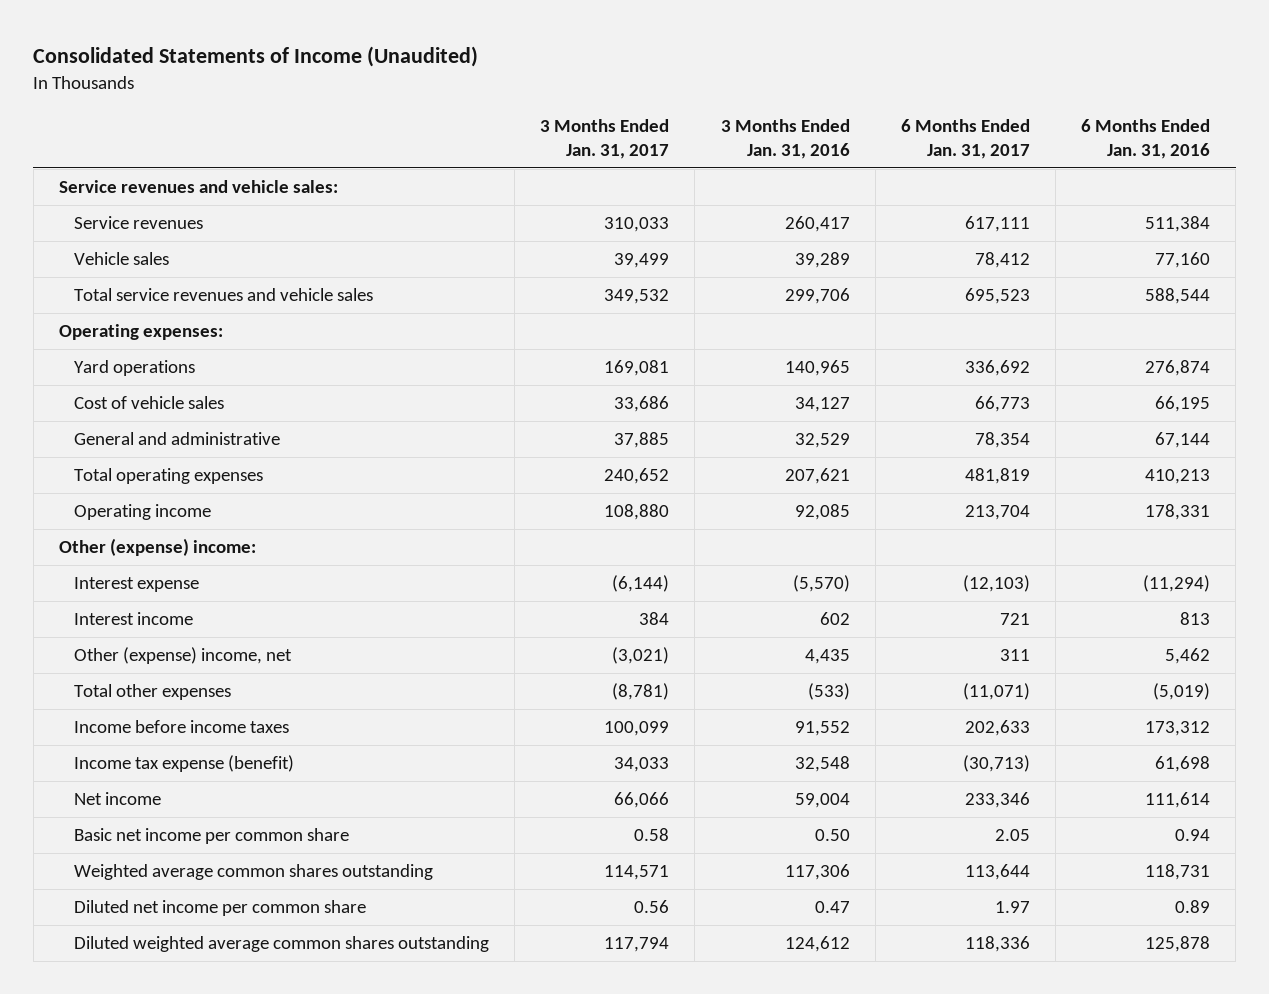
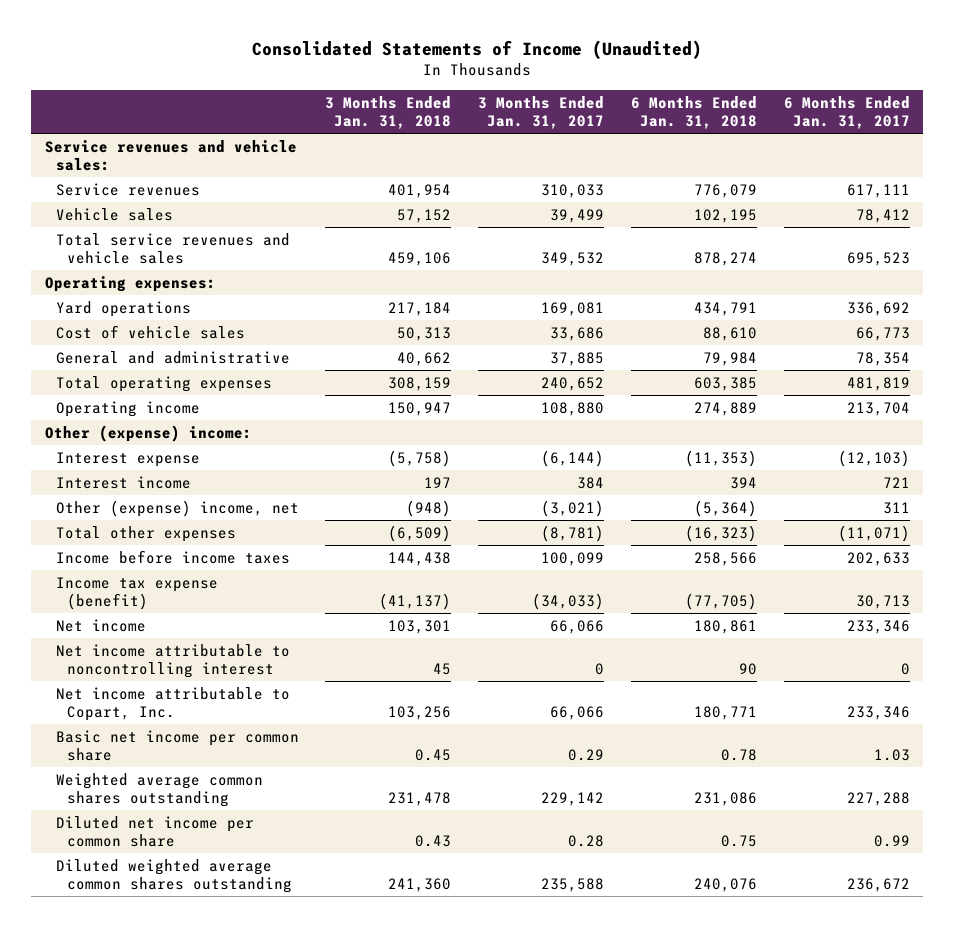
[720,119,850,159] 3 Months Ended Jan. 31, 2016 -> none
[1081,119,1211,159] 6 Months Ended Jan. 31, 2016 -> none
none -> [325,95,452,129] 3 Months Ended Jan. 31, 2018
none -> [630,95,757,129] 6 Months Ended Jan. 31, 2018
[614,757,670,773] 34,033 -> [532,592,605,610] (34,033)
[962,755,1030,773] (30,713) -> [855,594,910,609] 30,713
none -> [55,643,290,678] Net income attributable to noncontrolling interest
none -> [55,686,290,721] Net income attributable to Copart, Inc.
[634,828,670,842] 0.58 -> [568,748,605,761] 0.29
[994,829,1030,842] 2.05 -> [873,748,910,761] 1.03
[604,865,670,881] 114,571 -> [541,791,605,806] 229,142
[964,864,1030,881] 113,644 -> [846,791,910,806] 227,288
[634,900,670,914] 0.56 -> [568,834,605,847] 0.28
[994,901,1030,914] 1.97 -> [873,834,910,847] 0.99
[604,937,670,953] 117,794 -> [541,877,605,892] 235,588
[964,936,1030,953] 118,336 -> [846,877,910,892] 236,672

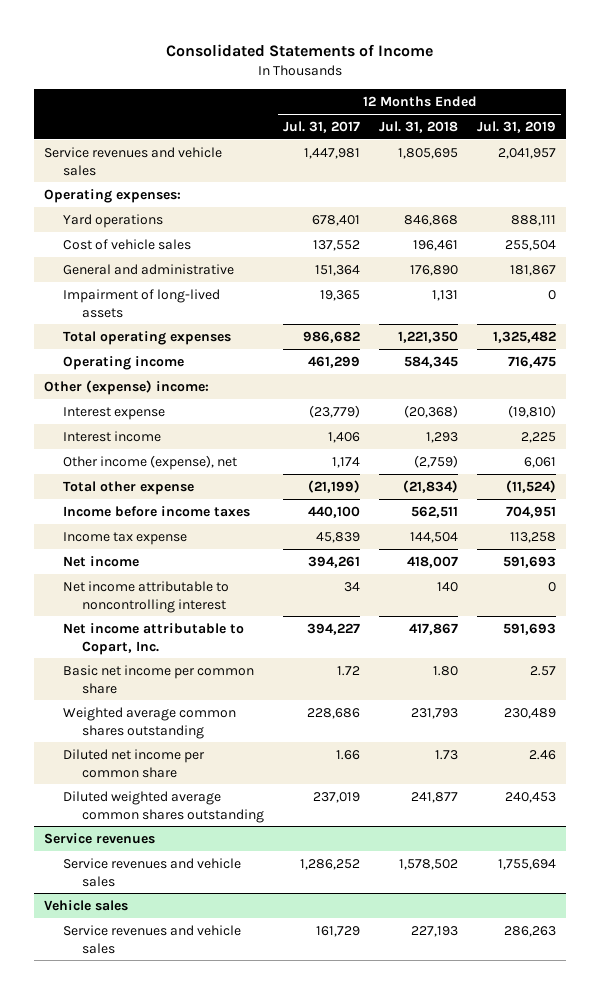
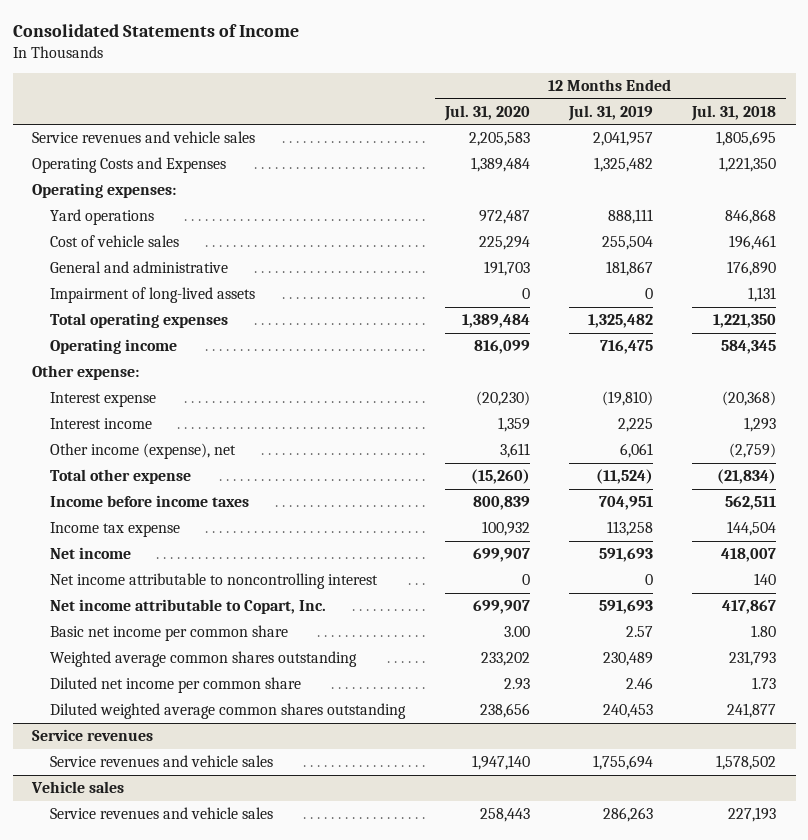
[283,121,361,134] Jul. 31, 2017 -> none
none -> [443,104,530,121] Jul. 31, 2020
none -> [32,157,227,174] Operating Costs and Expenses
[43,379,209,395] Other (expense) income: -> [32,365,140,381] Other expense:

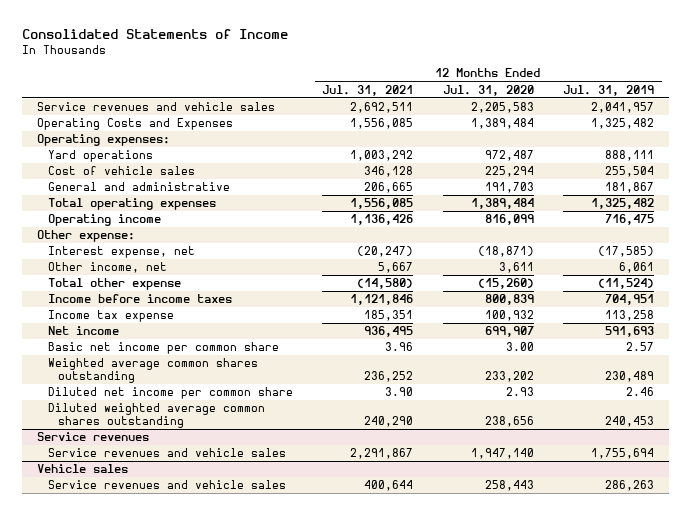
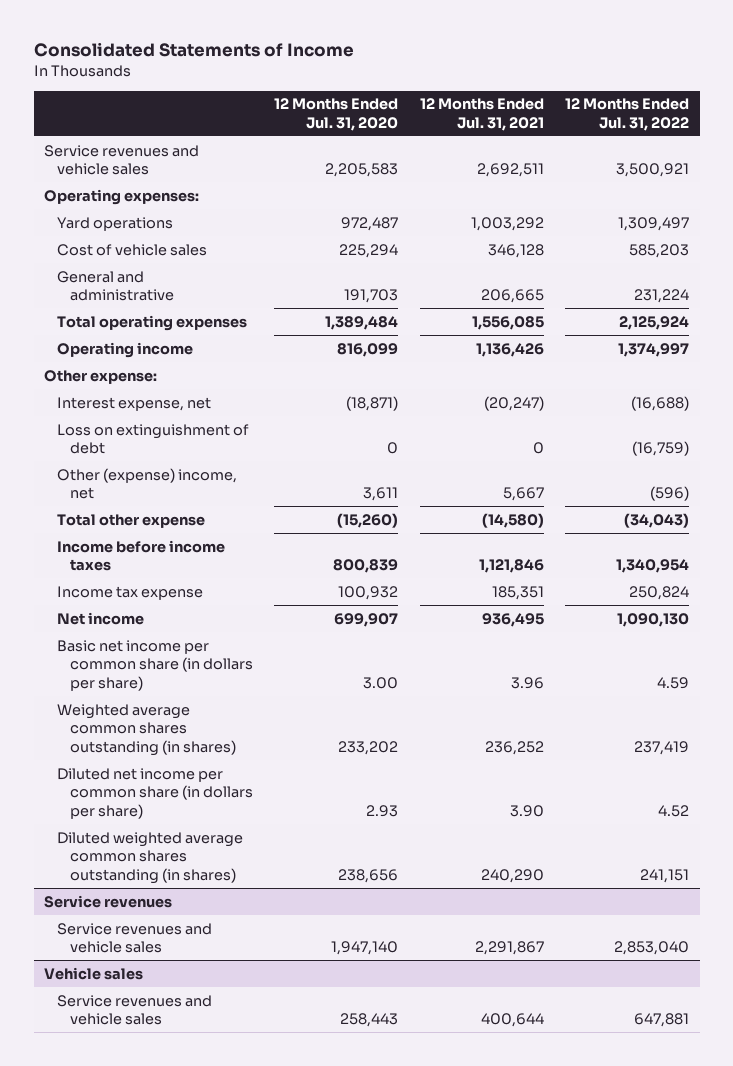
[563,84,655,96] Jul. 31, 2019 -> none
none -> [564,98,689,131] 12 Months Ended Jul. 31, 2022
[37,118,234,131] Operating Costs and Expenses -> none
none -> [57,423,250,455] Loss on extinguishment of debt
[47,262,167,274] Other income, net -> [57,467,238,500] Other (expense) income, net
[47,342,279,355] Basic net income per common share -> [57,639,254,691] Basic net income per common share (in dollars per share)
[47,358,258,383] Weighted average common shares outstanding -> [57,703,237,756] Weighted average common shares outstanding (in shares)
[47,387,293,400] Diluted net income per common share -> [57,767,254,819] Diluted net income per common share (in dollars per share)
[47,403,265,428] Diluted weighted average common shares outstanding -> [57,831,244,884] Diluted weighted average common shares outstanding (in shares)

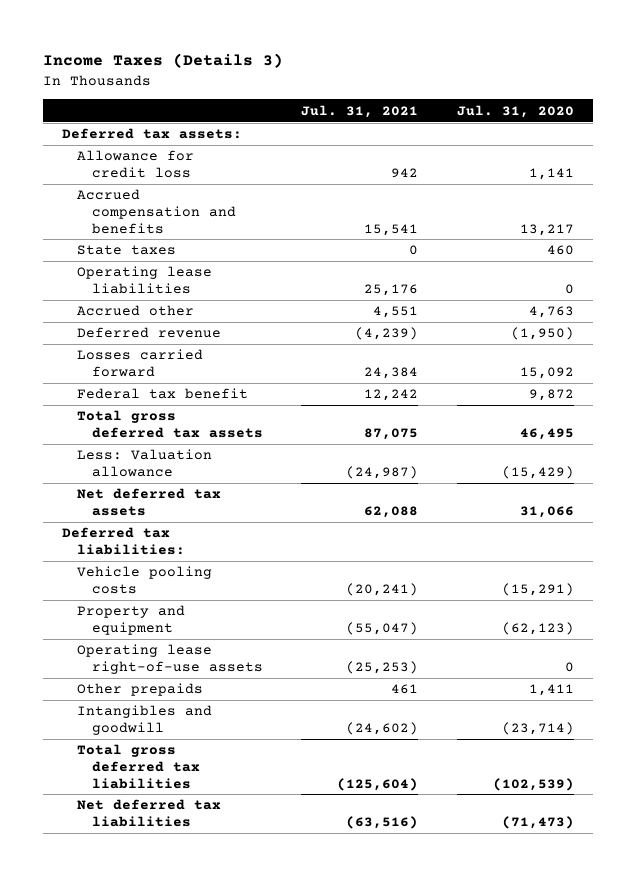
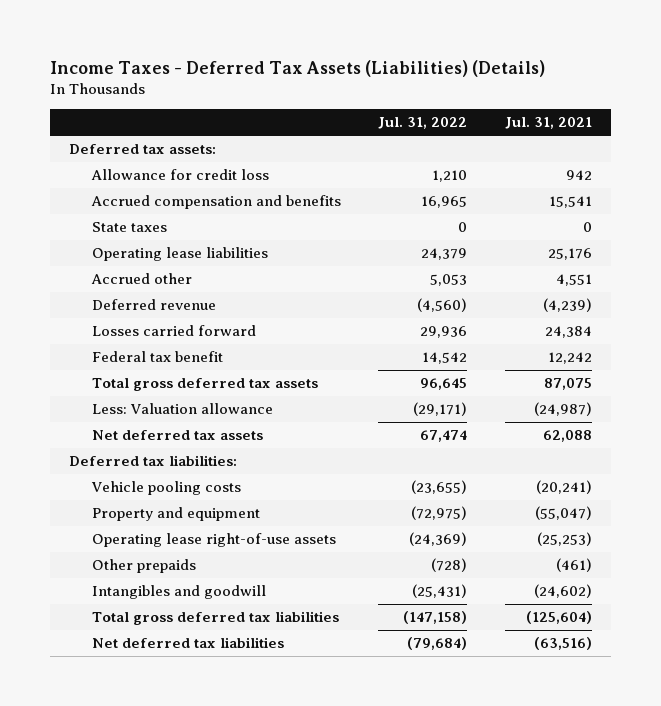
[42,53,283,69] Income Taxes (Details 3) -> [50,59,546,77] Income Taxes - Deferred Tax Assets (Liabilities) (Details)
[456,104,574,118] Jul. 31, 2020 -> none
none -> [378,117,468,130] Jul. 31, 2022
[391,684,419,695] 461 -> [555,558,592,573] (461)

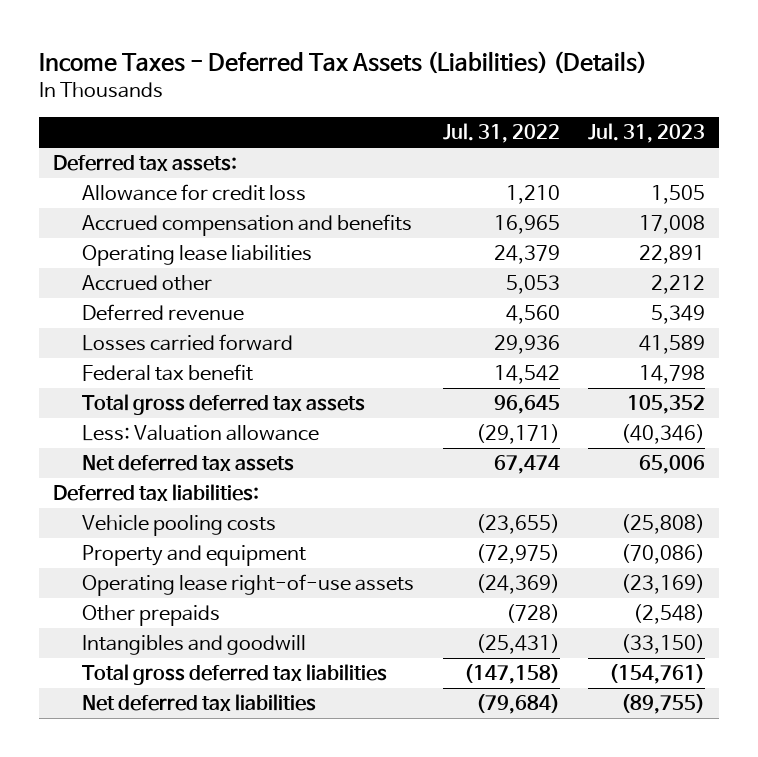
[504,117,592,130] Jul. 31, 2021 -> none
none -> [588,123,706,144] Jul. 31, 2023
[91,222,167,233] State taxes -> none
[417,298,468,313] (4,560) -> [505,305,560,325] 4,560

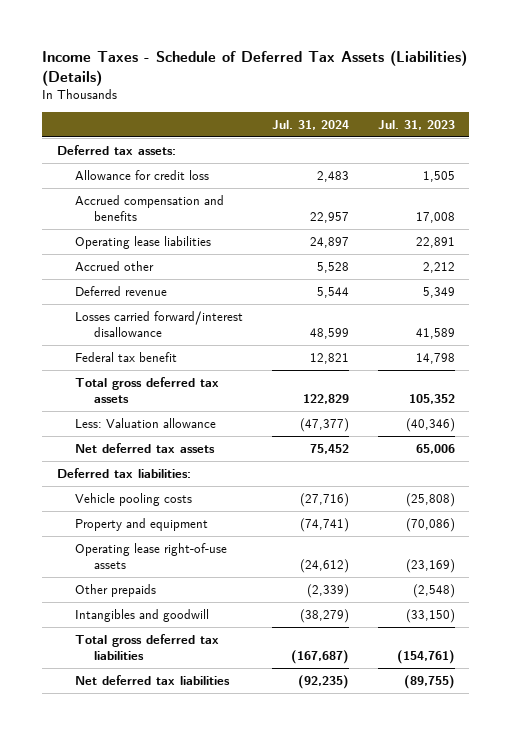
[38,50,647,74] Income Taxes - Deferred Tax Assets (Liabilities) (Details) -> [42,49,468,86] Income Taxes - Schedule of Deferred Tax Assets (Liabilities) (Details)
[442,123,560,144] Jul. 31, 2022 -> none
none -> [271,119,349,130] Jul. 31, 2024
[82,334,294,352] Losses carried forward -> [75,311,244,337] Losses carried forward/interest disallowance

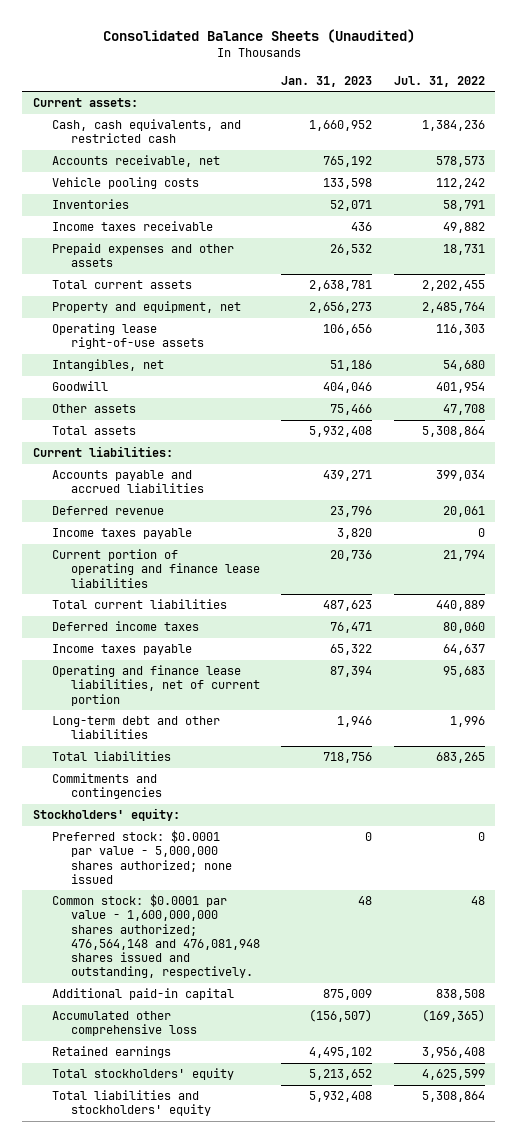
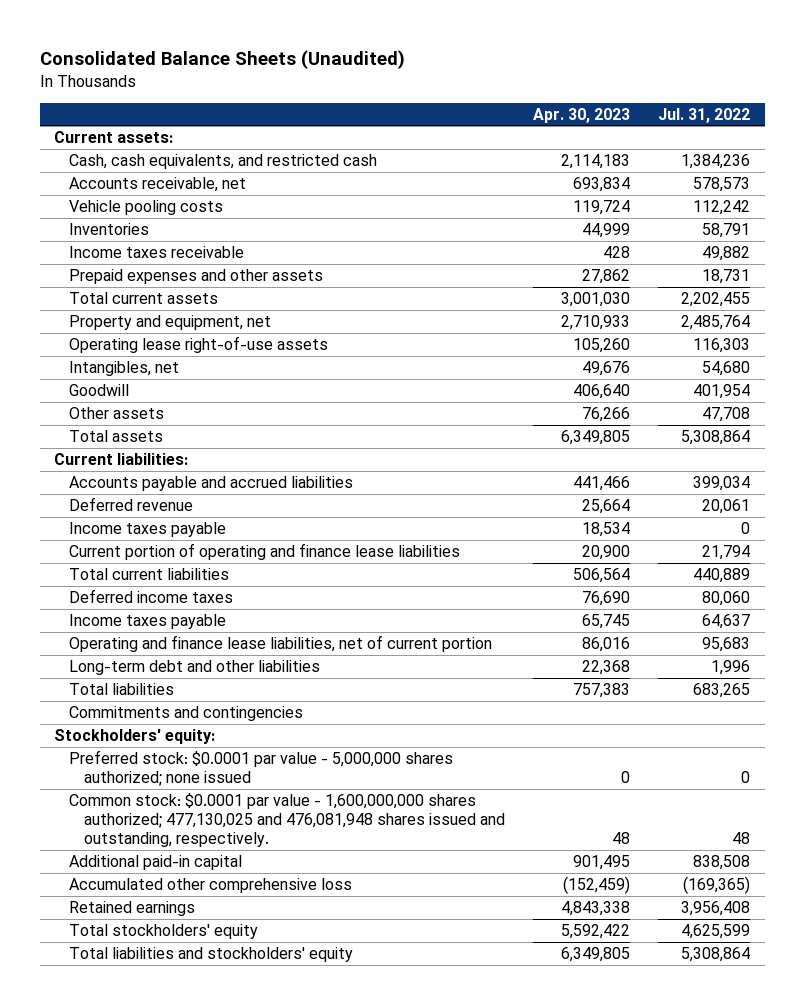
[281,75,373,87] Jan. 31, 2023 -> none
none -> [533,107,631,123] Apr. 30, 2023
[51,894,260,979] Common stock: $0.0001 par value - 1,600,000,000 shares authorized; 476,564,148 and 476,081,948 shares issued and outstanding, respectively. -> [69,793,505,848] Common stock: $0.0001 par value - 1,600,000,000 shares authorized; 477,130,025 and 476,081,948 shares issued and outstanding, respectively.

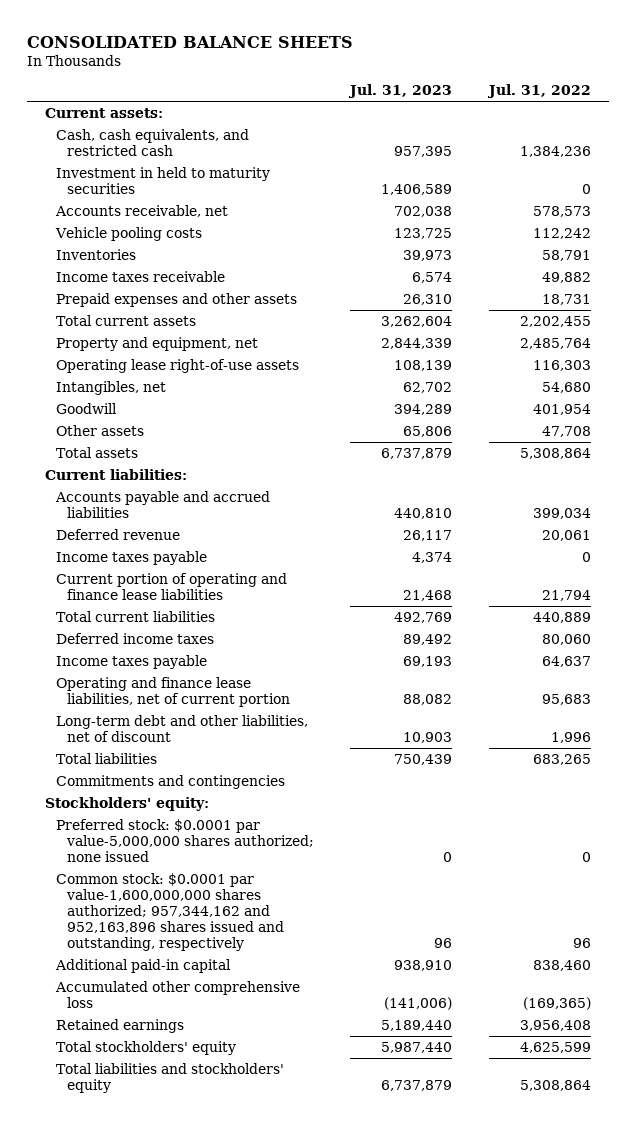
[40,49,406,69] Consolidated Balance Sheets (Unaudited) -> [27,35,354,48] CONSOLIDATED BALANCE SHEETS
[533,107,631,123] Apr. 30, 2023 -> none
none -> [348,84,453,99] Jul. 31, 2023
none -> [56,166,271,194] Investment in held to maturity securities
[69,660,321,676] Long-term debt and other liabilities -> [56,714,309,742] Long-term debt and other liabilities, net of discount
[69,750,454,787] Preferred stock: $0.0001 par value - 5,000,000 shares authorized; none issued -> [56,818,314,863] Preferred stock: $0.0001 par value-5,000,000 shares authorized; none issued
[69,793,505,848] Common stock: $0.0001 par value - 1,600,000,000 shares authorized; 477,130,025 and 476,081,948 shares issued and outstanding, respectively. -> [56,872,284,952] Common stock: $0.0001 par value-1,600,000,000 shares authorized; 957,344,162 and 952,163,896 shares issued and outstanding, respectively
[732,832,751,845] 48 -> [572,938,591,949] 96
[693,855,751,871] 838,508 -> [532,959,591,971] 838,460

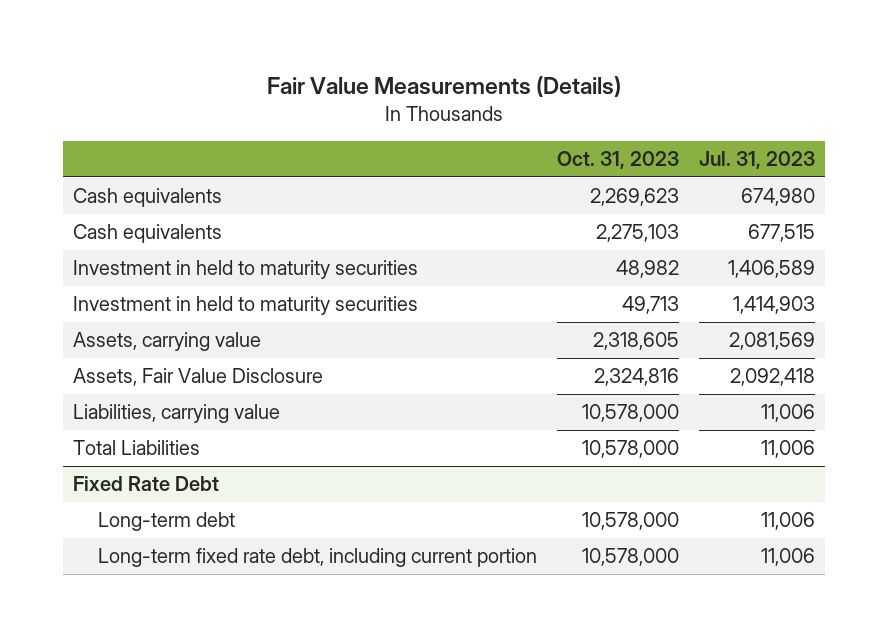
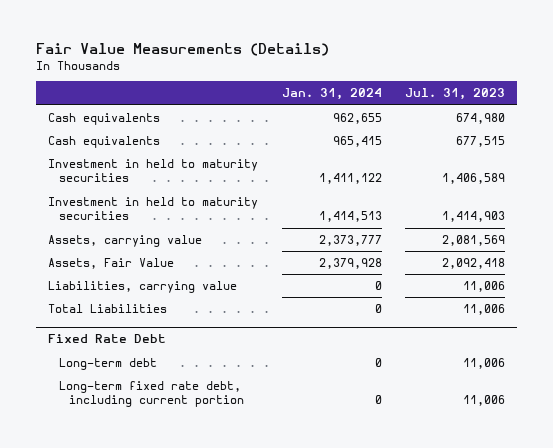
[556,150,679,169] Oct. 31, 2023 -> none
none -> [281,88,382,101] Jan. 31, 2024
[72,368,323,387] Assets, Fair Value Disclosure -> [47,258,174,270] Assets, Fair Value

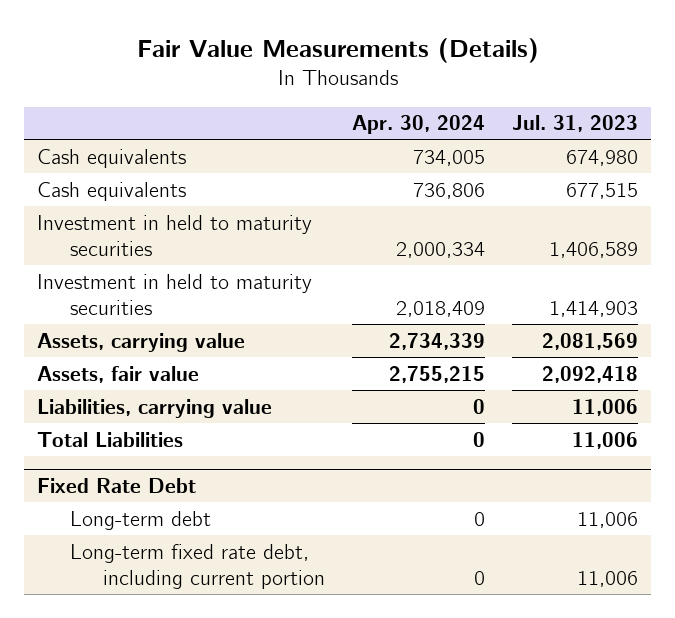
[281,88,382,101] Jan. 31, 2024 -> none
none -> [352,115,486,135] Apr. 30, 2024
[47,258,174,270] Assets, Fair Value -> [37,365,200,383] Assets, fair value

